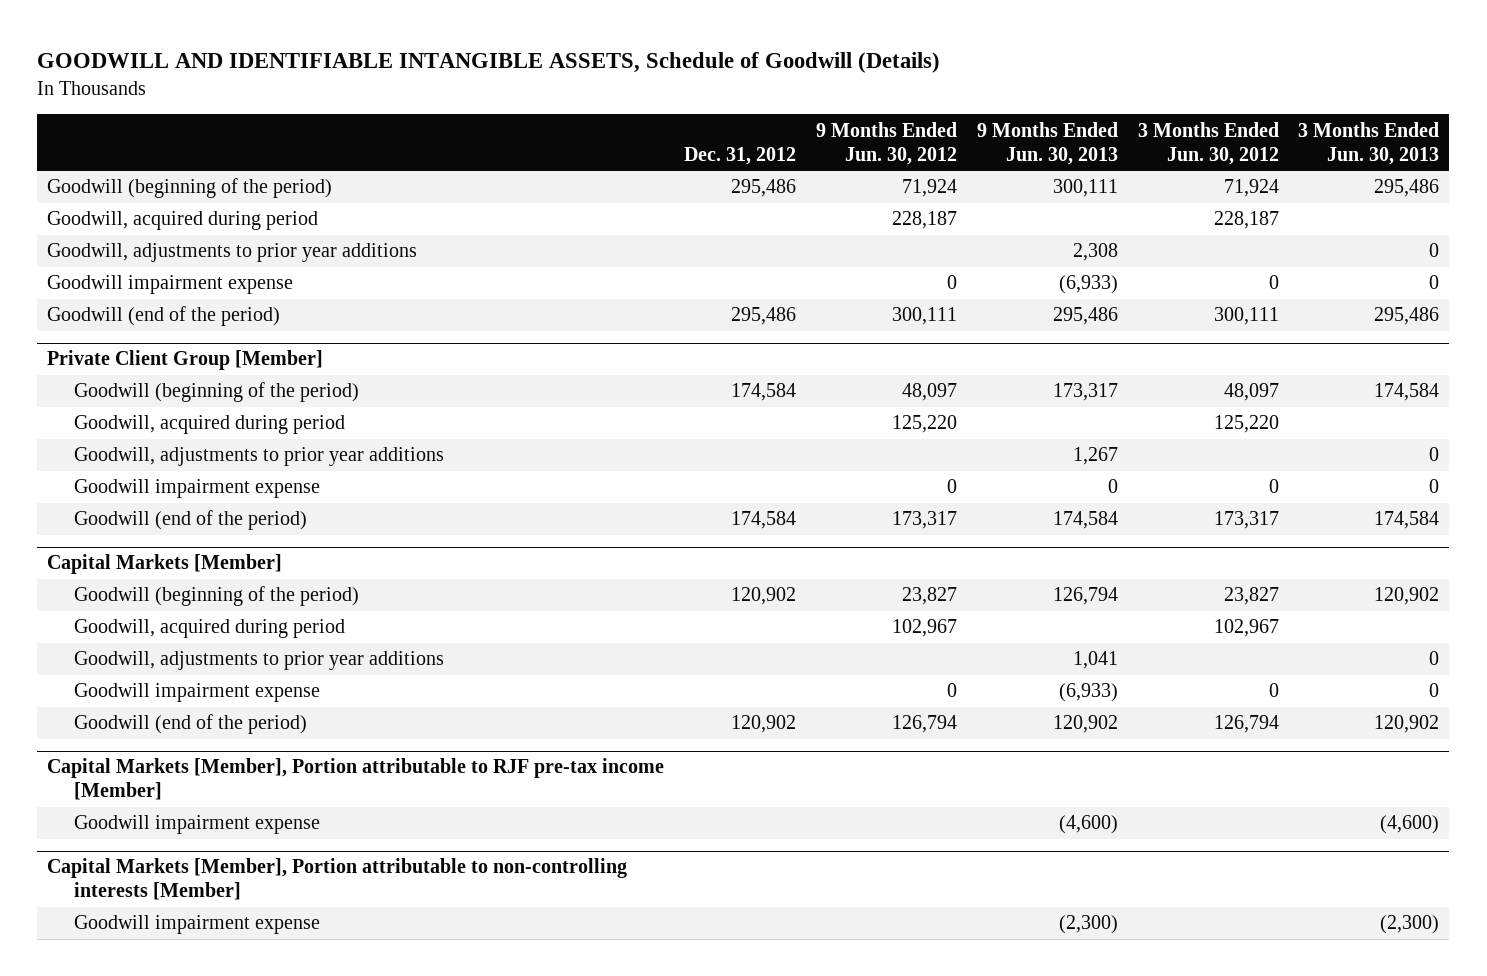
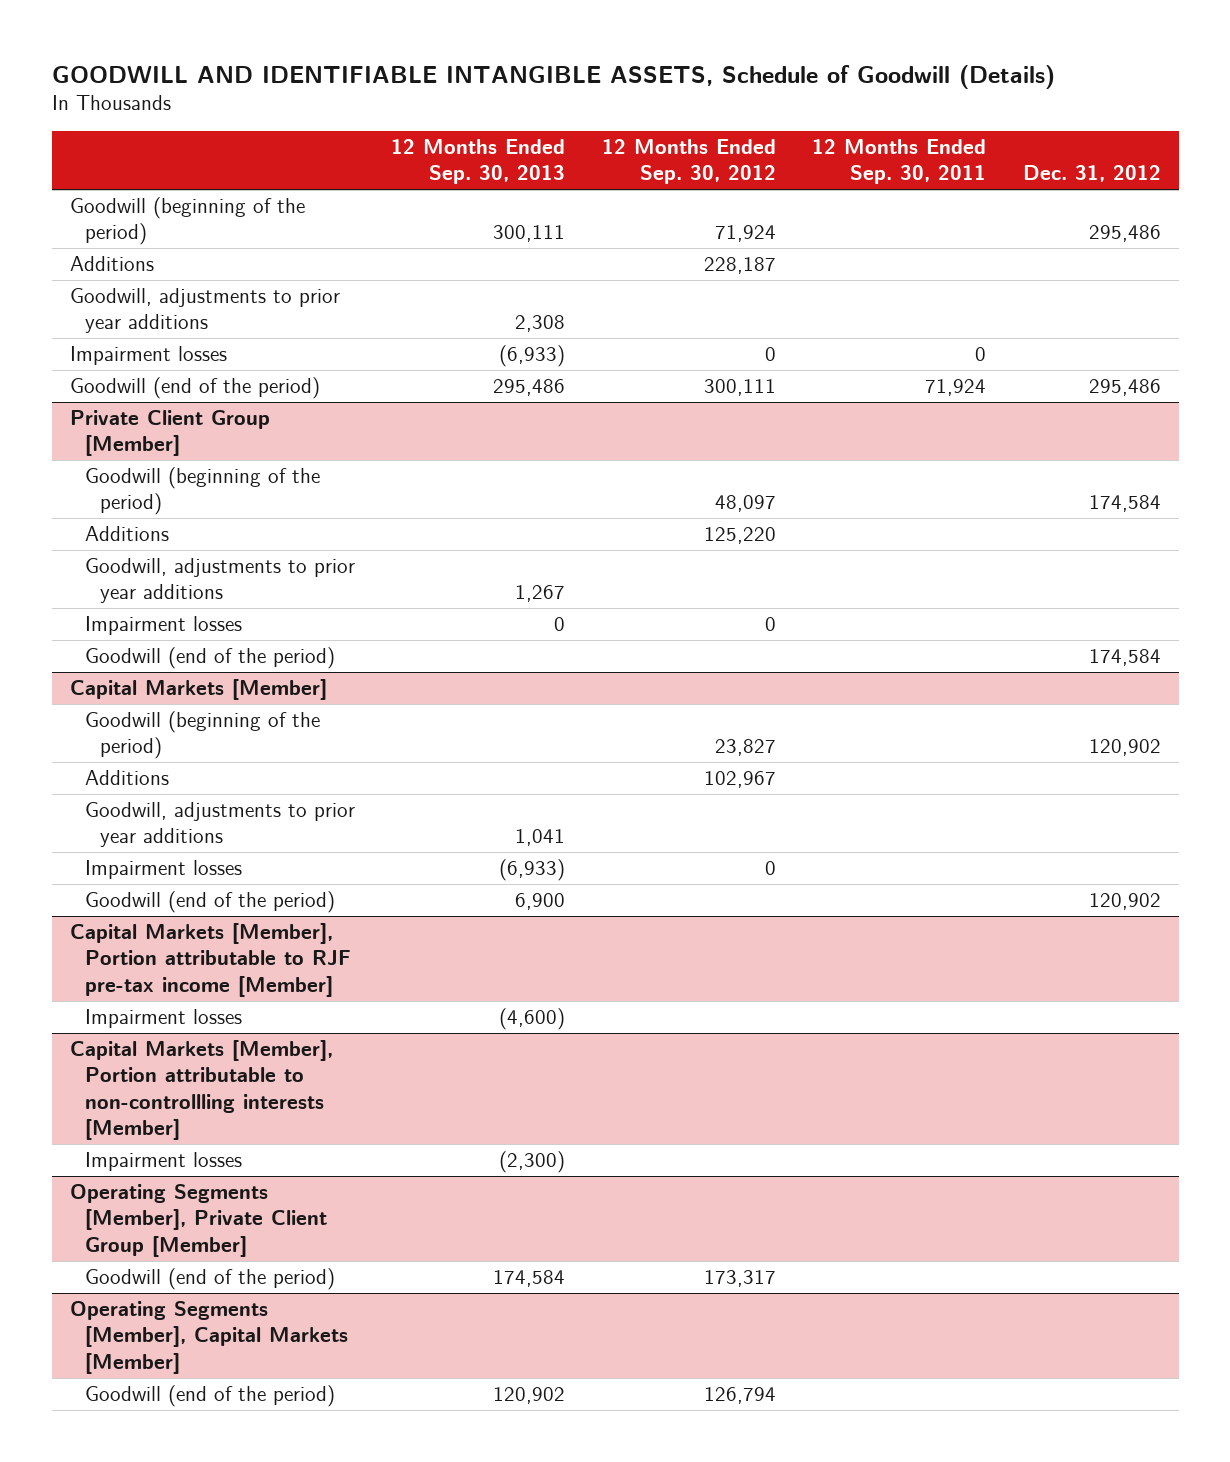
[815,121,957,165] 9 Months Ended Jun. 30, 2012 -> none
[976,121,1118,165] 9 Months Ended Jun. 30, 2013 -> none
[1137,121,1279,165] 3 Months Ended Jun. 30, 2012 -> none
[1298,121,1440,165] 3 Months Ended Jun. 30, 2013 -> none
none -> [391,138,566,185] 12 Months Ended Sep. 30, 2013
none -> [601,138,776,185] 12 Months Ended Sep. 30, 2012
none -> [812,138,987,185] 12 Months Ended Sep. 30, 2011
[47,211,319,231] Goodwill, acquired during period -> [69,256,154,272] Additions
[47,275,294,295] Goodwill impairment expense -> [69,346,227,366] Impairment losses
[74,415,346,435] Goodwill, acquired during period -> [85,526,170,542] Additions
[74,479,321,499] Goodwill impairment expense -> [85,616,243,636] Impairment losses
[74,619,346,639] Goodwill, acquired during period -> [85,770,170,786] Additions
[74,683,321,703] Goodwill impairment expense -> [85,860,243,880] Impairment losses
[74,815,321,835] Goodwill impairment expense -> [85,1009,243,1029] Impairment losses
[47,858,628,901] Capital Markets [Member], Portion attributable to non-controlling interests [Member] -> [69,1040,333,1140] Capital Markets [Member], Portion attributable to non-controllling interests [Member]
[74,915,321,935] Goodwill impairment expense -> [85,1152,243,1172] Impairment losses
none -> [69,1184,328,1257] Operating Segments [Member], Private Client Group [Member]
none -> [85,1268,336,1291] Goodwill (end of the period)
none -> [69,1301,349,1374] Operating Segments [Member], Capital Markets [Member]
none -> [85,1385,336,1408] Goodwill (end of the period)

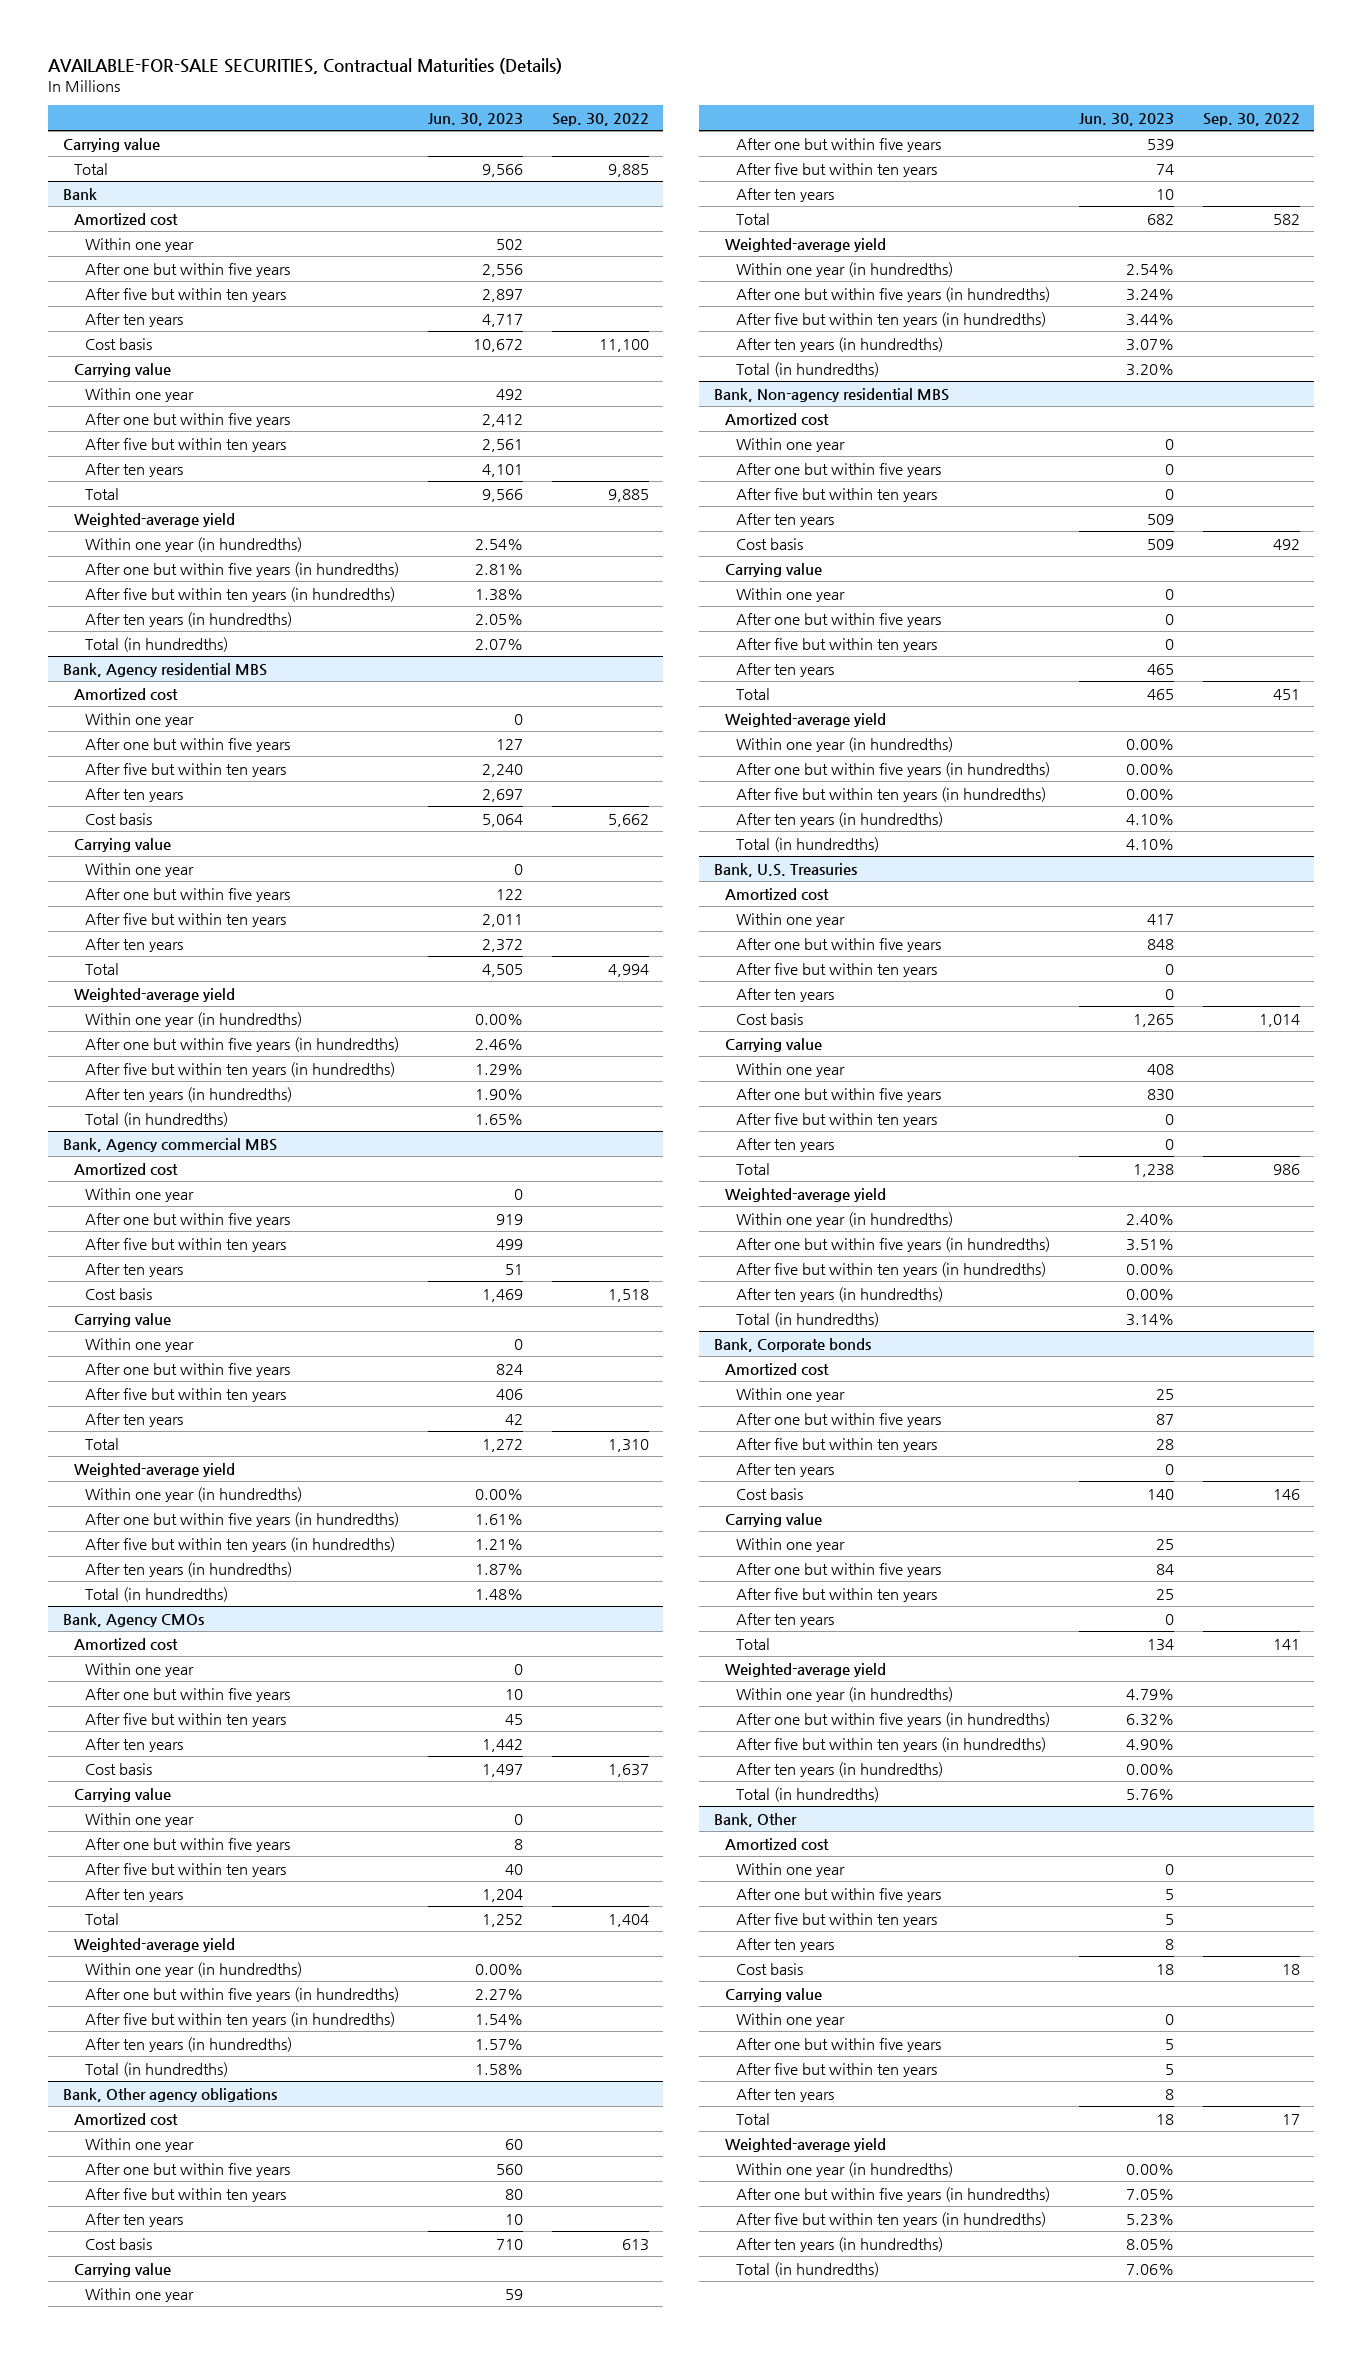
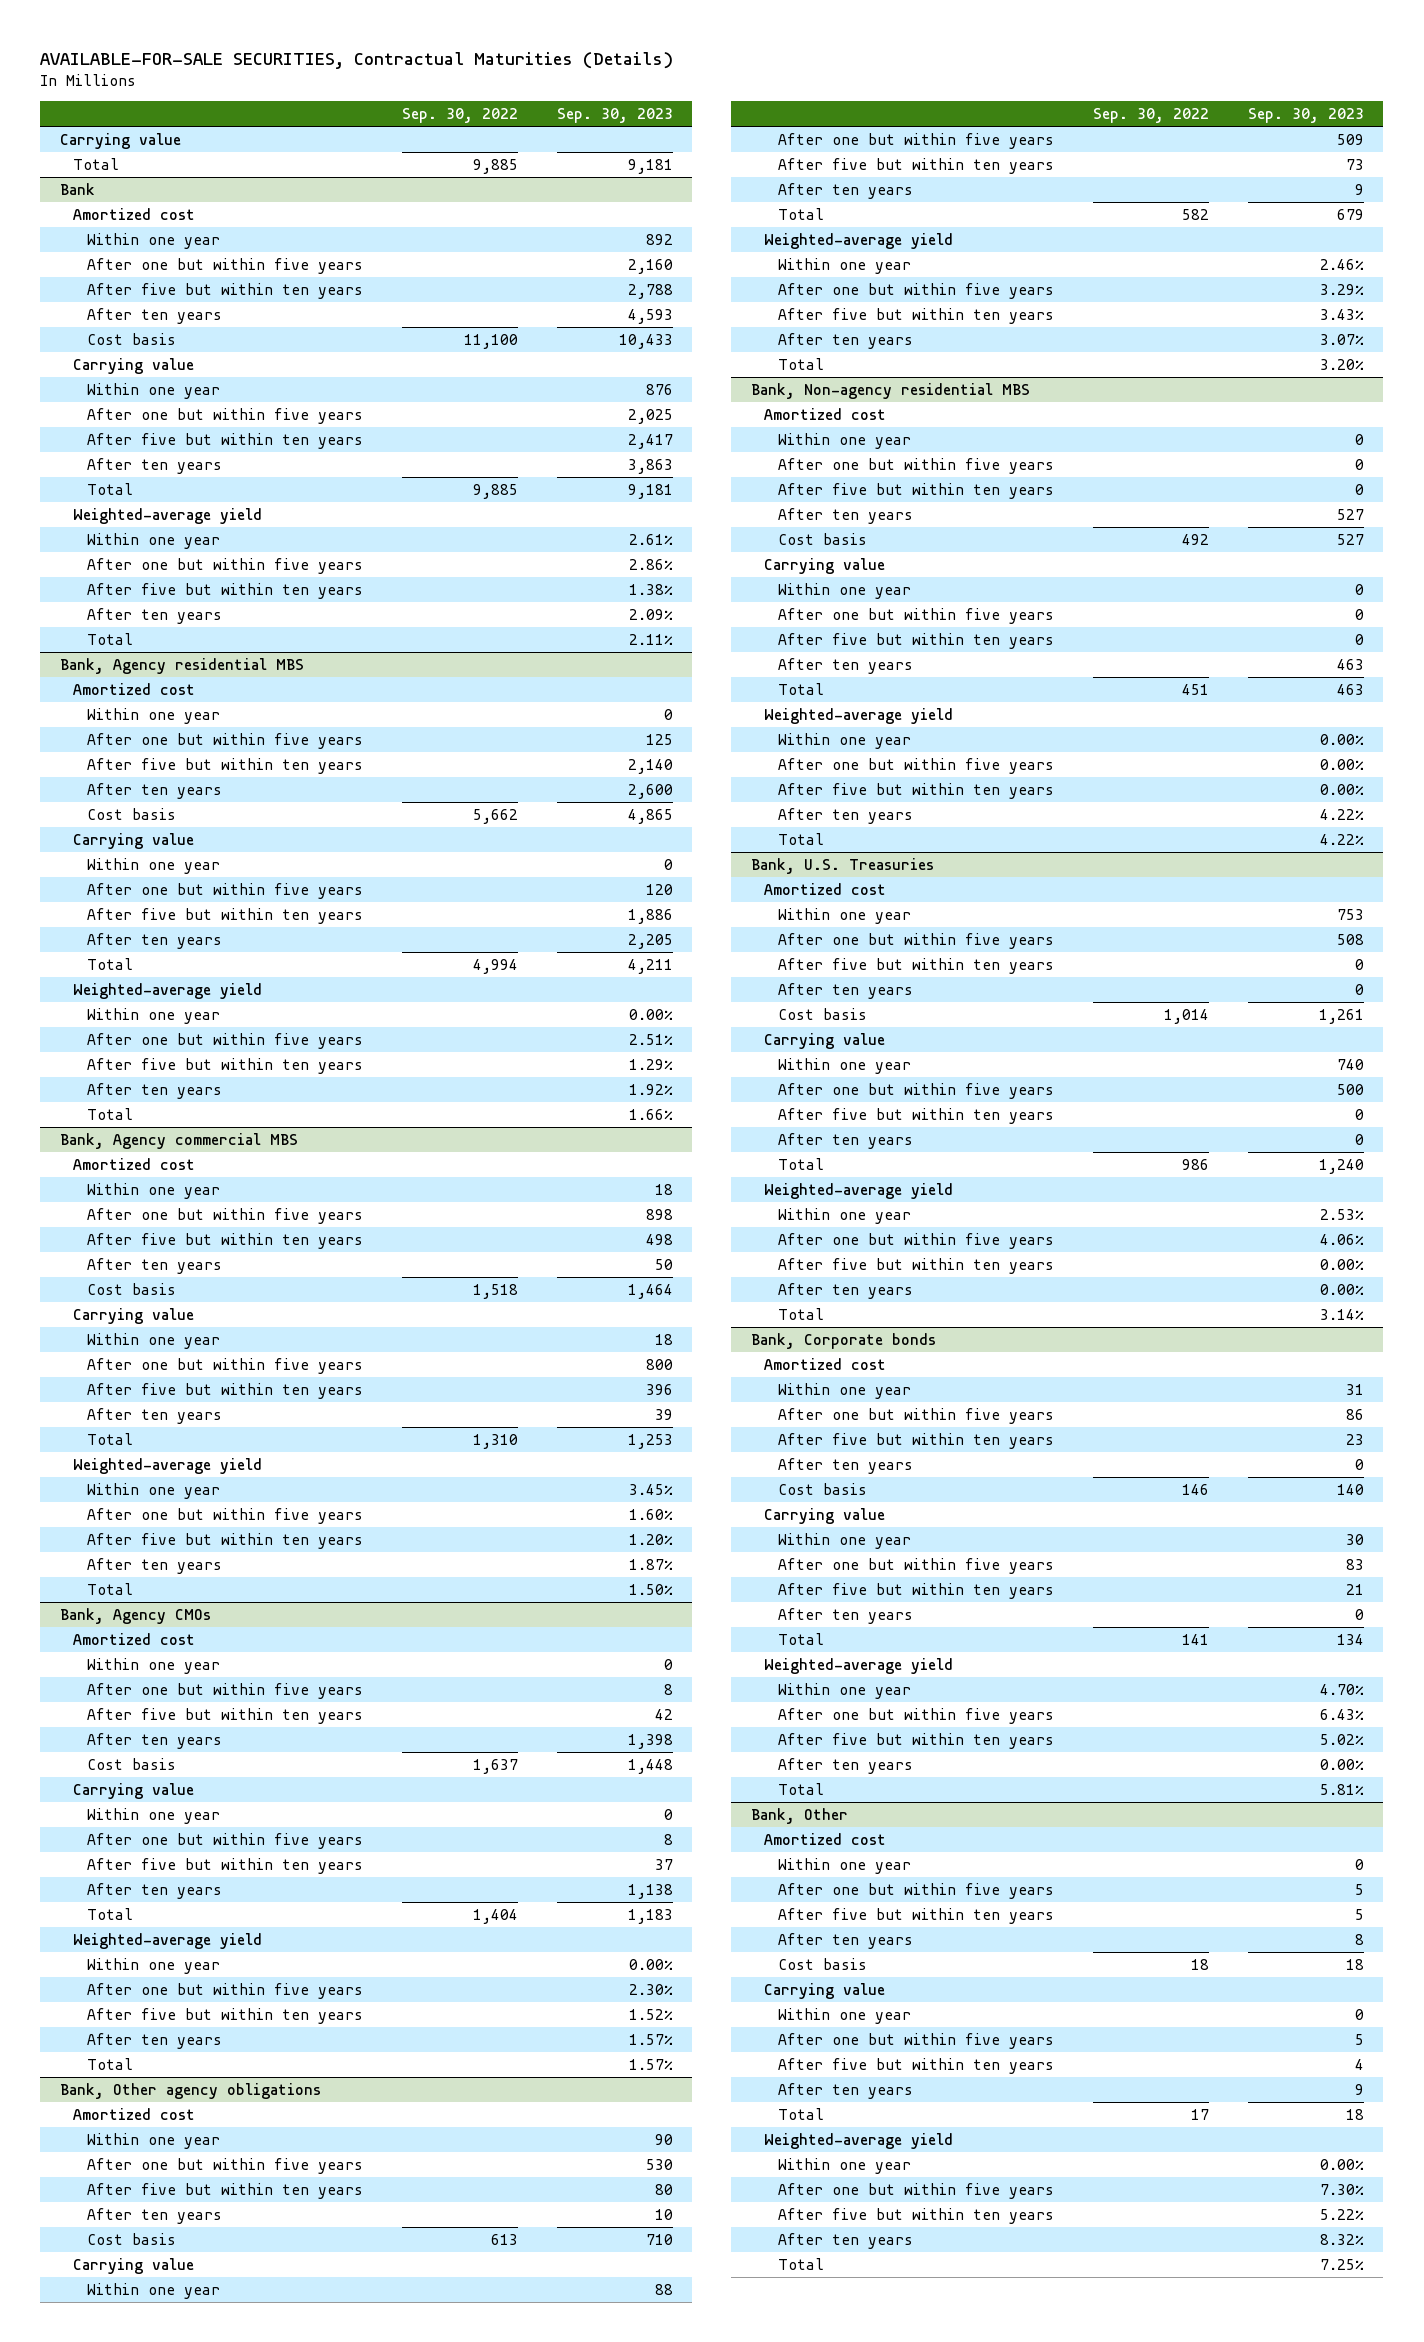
[427,112,523,126] Jun. 30, 2023 -> none
none -> [556,108,673,124] Sep. 30, 2023
[84,536,302,552] Within one year (in hundredths) -> [87,532,221,549] Within one year
[84,561,399,577] After one but within five years (in hundredths) -> [87,557,364,574] After one but within five years
[84,586,395,602] After five but within ten years (in hundredths) -> [87,582,364,599] After five but within ten years
[84,611,292,627] After ten years (in hundredths) -> [87,607,223,624] After ten years
[84,636,228,652] Total (in hundredths) -> [87,632,134,645] Total
[84,1011,302,1027] Within one year (in hundredths) -> [87,1007,221,1024] Within one year
[84,1036,399,1052] After one but within five years (in hundredths) -> [87,1032,364,1049] After one but within five years
[84,1061,395,1077] After five but within ten years (in hundredths) -> [87,1057,364,1074] After five but within ten years
[84,1086,292,1102] After ten years (in hundredths) -> [87,1082,223,1099] After ten years
[84,1111,228,1127] Total (in hundredths) -> [87,1107,134,1120] Total
[84,1486,302,1502] Within one year (in hundredths) -> [87,1482,221,1499] Within one year
[84,1511,399,1527] After one but within five years (in hundredths) -> [87,1507,364,1524] After one but within five years
[84,1536,395,1552] After five but within ten years (in hundredths) -> [87,1532,364,1549] After five but within ten years
[84,1561,292,1577] After ten years (in hundredths) -> [87,1557,223,1574] After ten years
[84,1586,228,1602] Total (in hundredths) -> [87,1582,134,1595] Total
[84,1961,302,1977] Within one year (in hundredths) -> [87,1957,221,1974] Within one year
[84,1986,399,2002] After one but within five years (in hundredths) -> [87,1982,364,1999] After one but within five years
[84,2011,395,2027] After five but within ten years (in hundredths) -> [87,2007,364,2024] After five but within ten years
[84,2036,292,2052] After ten years (in hundredths) -> [87,2032,223,2049] After ten years
[84,2061,228,2077] Total (in hundredths) -> [87,2057,134,2070] Total
[736,261,954,277] Within one year (in hundredths) -> [778,257,912,274] Within one year
[736,286,1051,302] After one but within five years (in hundredths) -> [778,282,1055,299] After one but within five years
[736,311,1047,327] After five but within ten years (in hundredths) -> [778,307,1055,324] After five but within ten years
[736,336,944,352] After ten years (in hundredths) -> [778,332,914,349] After ten years
[736,361,880,377] Total (in hundredths) -> [778,357,825,370] Total
[736,736,954,752] Within one year (in hundredths) -> [778,732,912,749] Within one year
[736,761,1051,777] After one but within five years (in hundredths) -> [778,757,1055,774] After one but within five years
[736,786,1047,802] After five but within ten years (in hundredths) -> [778,782,1055,799] After five but within ten years
[736,811,944,827] After ten years (in hundredths) -> [778,807,914,824] After ten years
[736,836,880,852] Total (in hundredths) -> [778,832,825,845] Total
[736,1211,954,1227] Within one year (in hundredths) -> [778,1207,912,1224] Within one year
[736,1236,1051,1252] After one but within five years (in hundredths) -> [778,1232,1055,1249] After one but within five years
[736,1261,1047,1277] After five but within ten years (in hundredths) -> [778,1257,1055,1274] After five but within ten years
[736,1286,944,1302] After ten years (in hundredths) -> [778,1282,914,1299] After ten years
[736,1311,880,1327] Total (in hundredths) -> [778,1307,825,1320] Total
[736,1686,954,1702] Within one year (in hundredths) -> [778,1682,912,1699] Within one year
[736,1711,1051,1727] After one but within five years (in hundredths) -> [778,1707,1055,1724] After one but within five years
[736,1736,1047,1752] After five but within ten years (in hundredths) -> [778,1732,1055,1749] After five but within ten years
[736,1761,944,1777] After ten years (in hundredths) -> [778,1757,914,1774] After ten years
[736,1786,880,1802] Total (in hundredths) -> [778,1782,825,1795] Total
[736,2161,954,2177] Within one year (in hundredths) -> [778,2157,912,2174] Within one year
[736,2186,1051,2202] After one but within five years (in hundredths) -> [778,2182,1055,2199] After one but within five years
[736,2211,1047,2227] After five but within ten years (in hundredths) -> [778,2207,1055,2224] After five but within ten years
[736,2236,944,2252] After ten years (in hundredths) -> [778,2232,914,2249] After ten years
[736,2261,880,2277] Total (in hundredths) -> [778,2257,825,2270] Total

